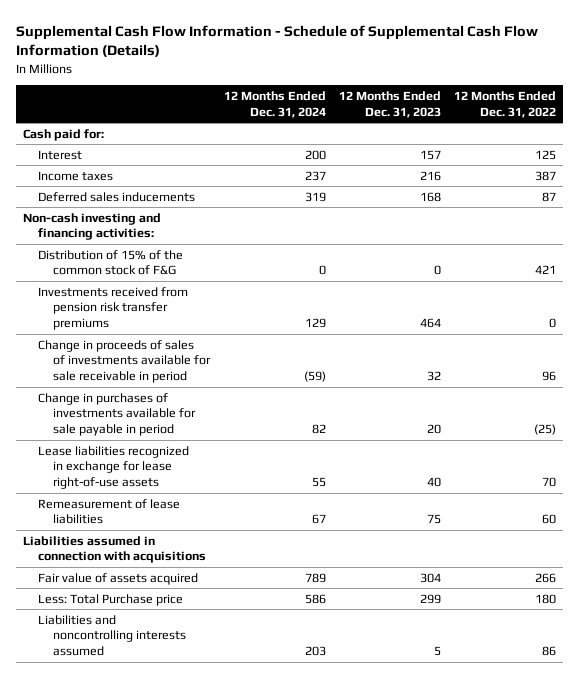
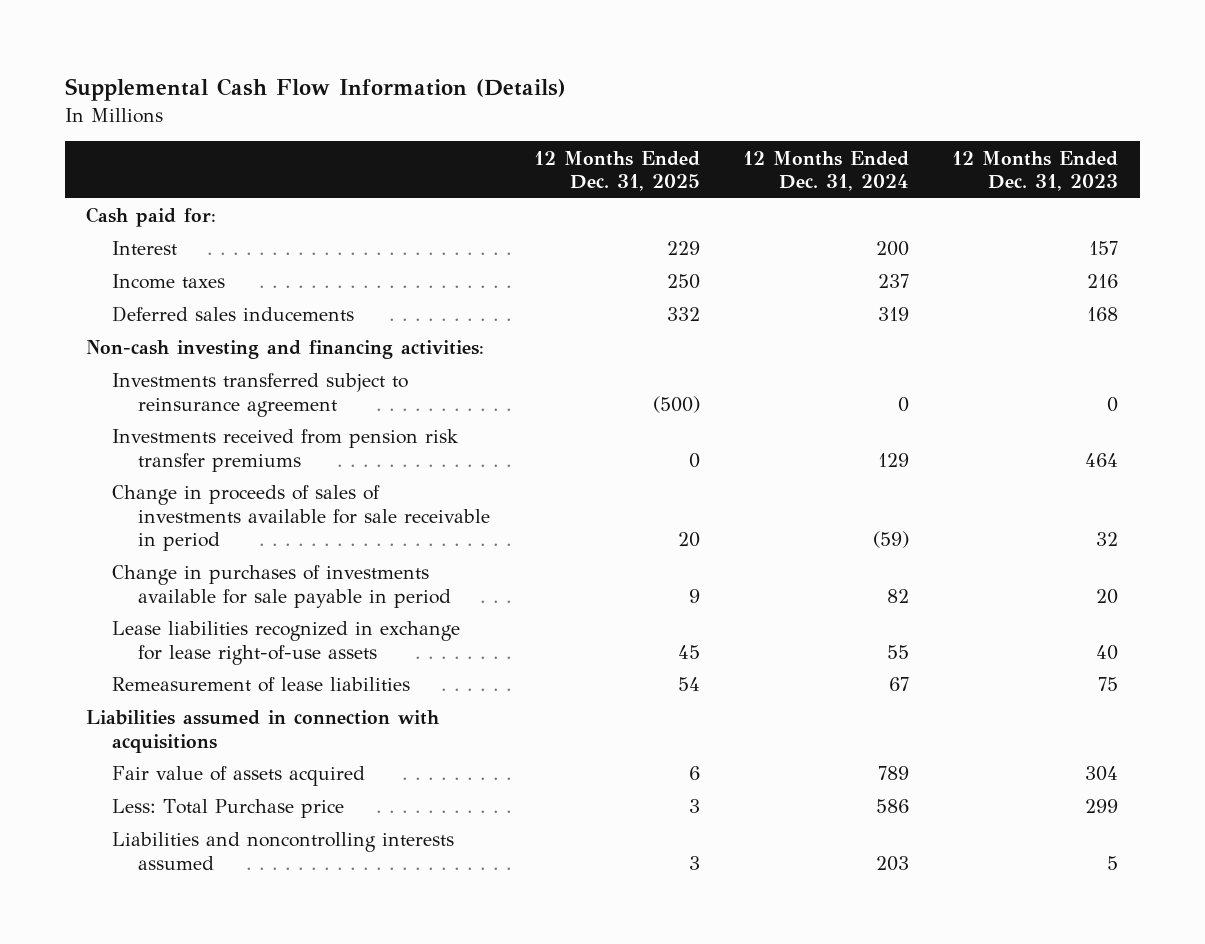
[16,24,539,58] Supplemental Cash Flow Information - Schedule of Supplemental Cash Flow Information (Details) -> [64,78,566,102] Supplemental Cash Flow Information (Details)
[454,91,557,118] 12 Months Ended Dec. 31, 2022 -> none
none -> [533,150,700,192] 12 Months Ended Dec. 31, 2025
[37,249,183,276] Distribution of 15% of the common stock of F&G -> none
none -> [112,373,409,417] Investments transferred subject to reinsurance agreement

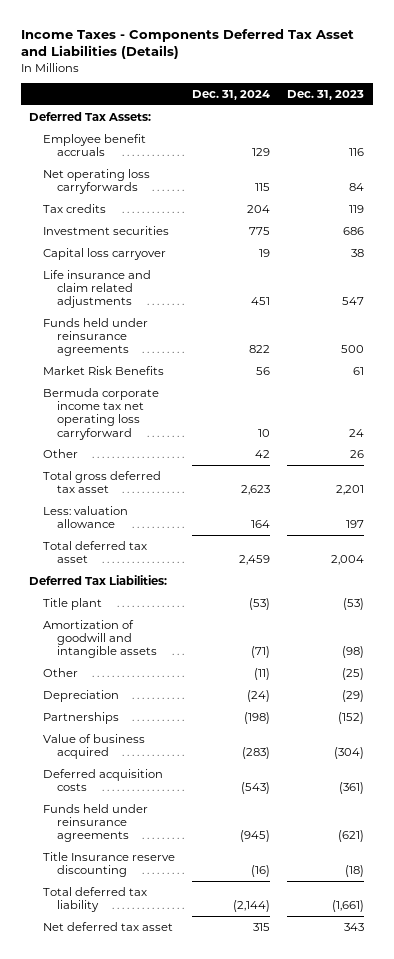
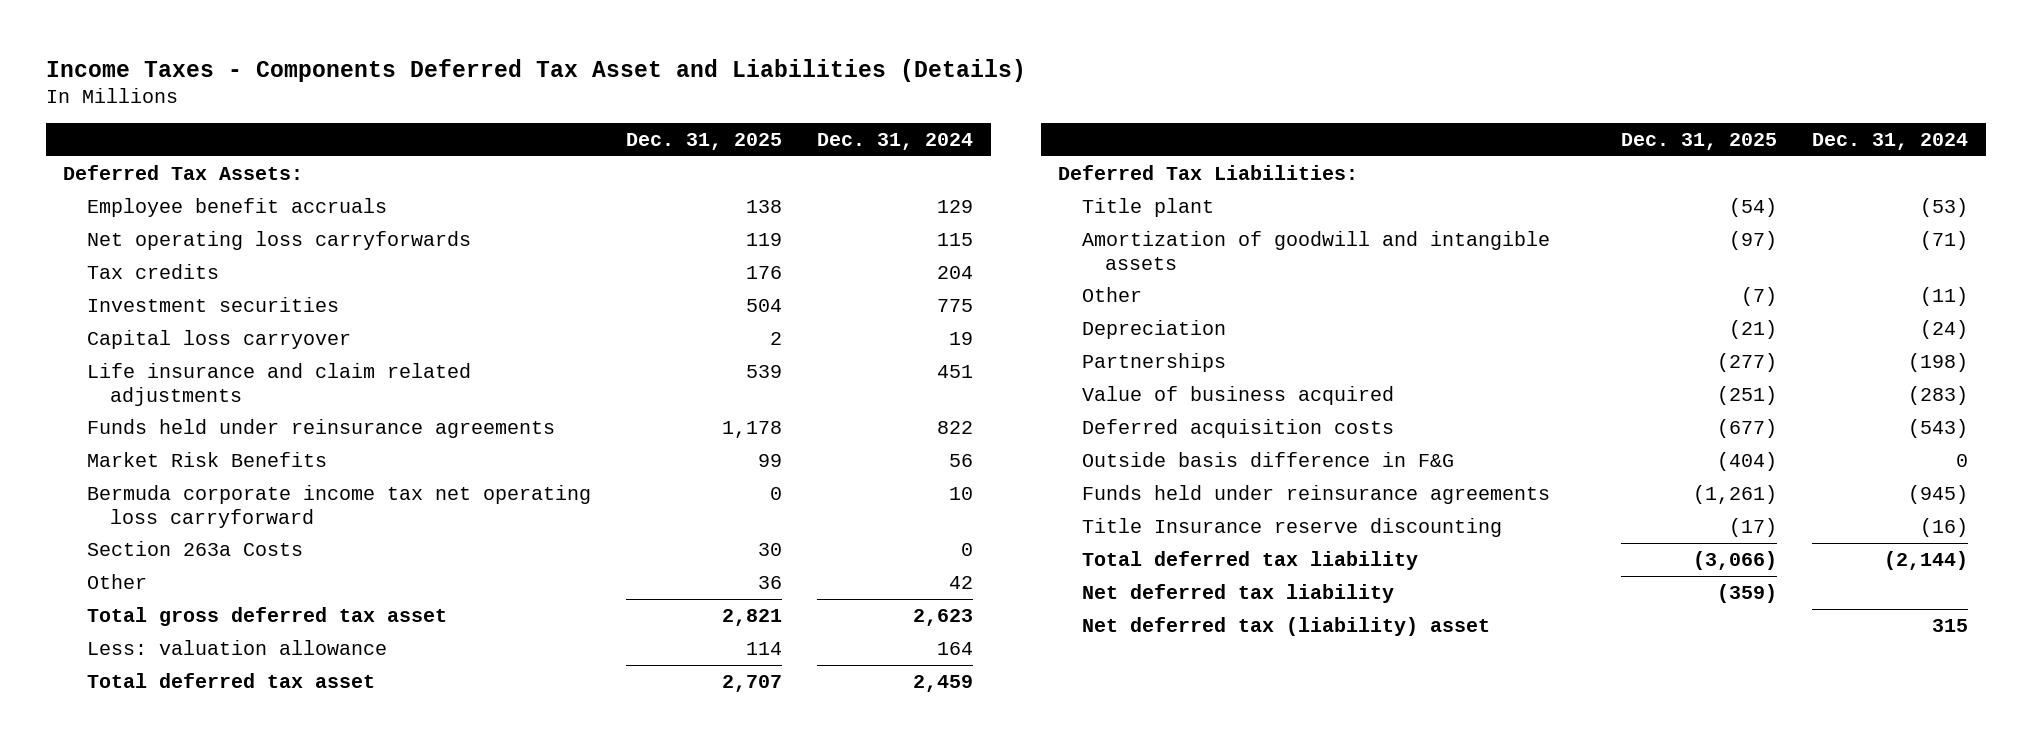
[287,90,365,101] Dec. 31, 2023 -> none
none -> [626,132,783,150] Dec. 31, 2025
none -> [86,540,303,556] Section 263a Costs
none -> [1081,451,1454,467] Outside basis difference in F&G
none -> [1081,583,1394,603] Net deferred tax liability
[43,921,174,931] Net deferred tax asset -> [1081,616,1490,636] Net deferred tax (liability) asset

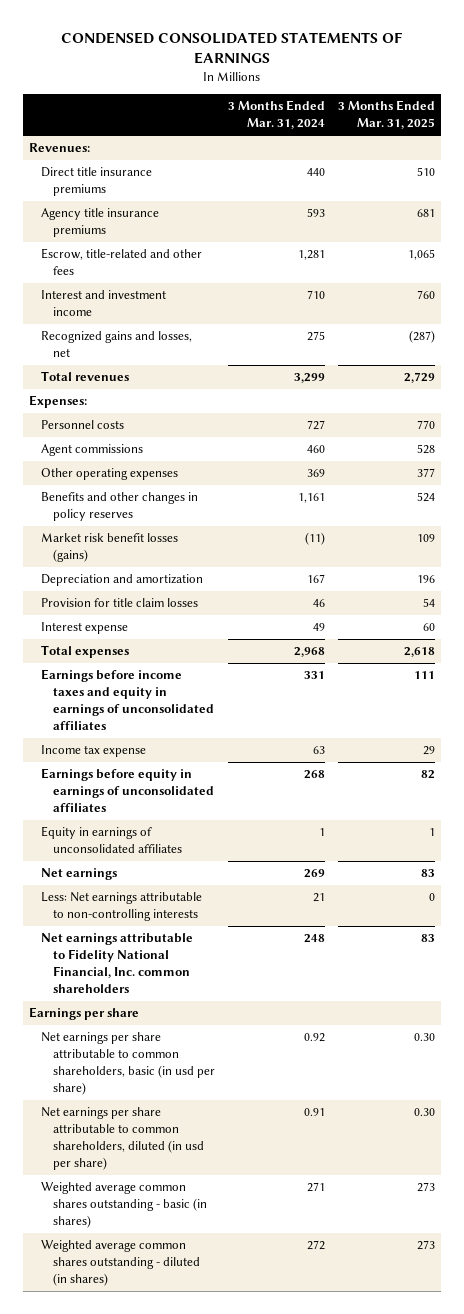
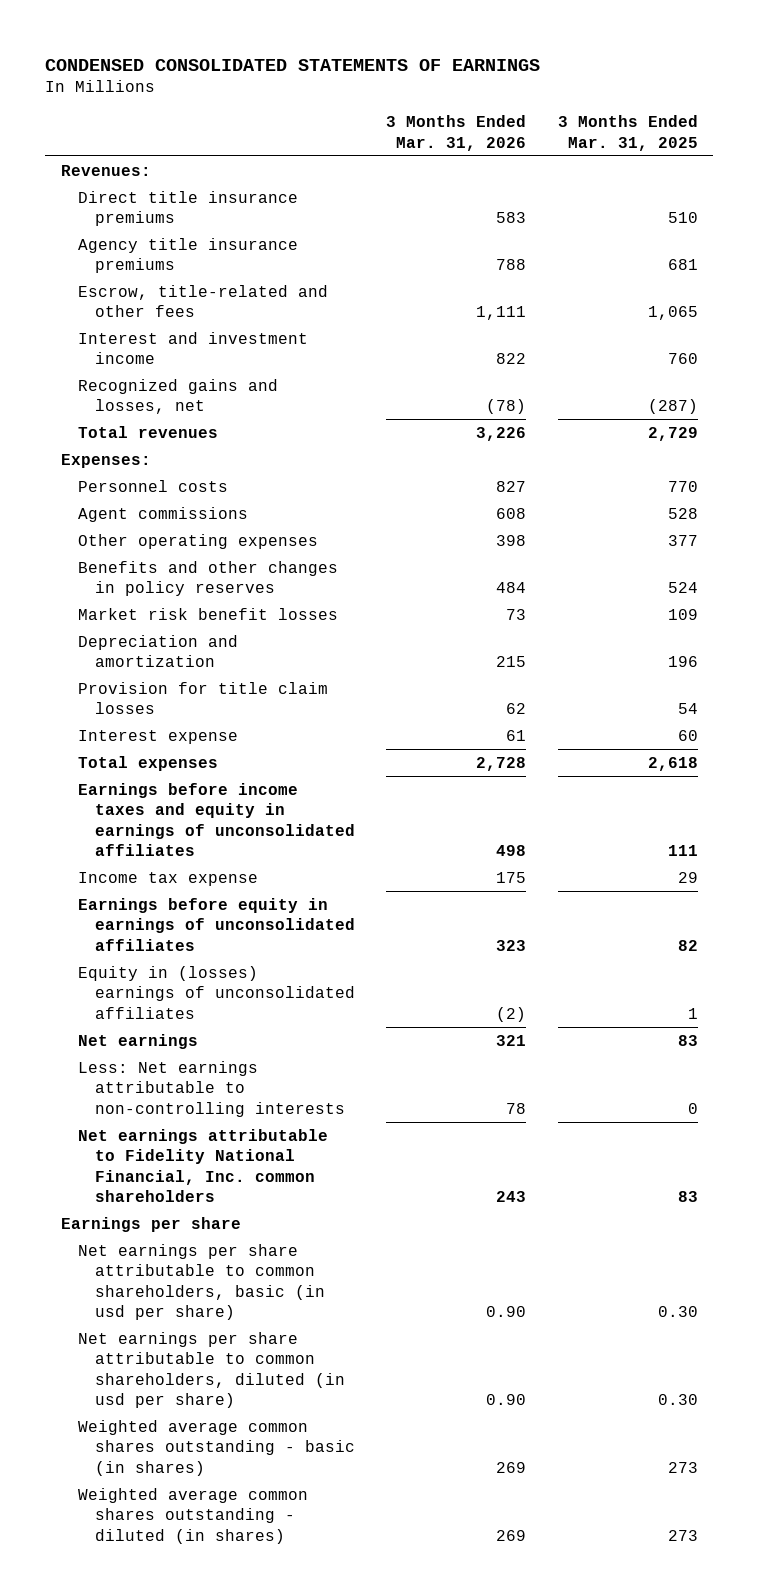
[227,100,325,130] 3 Months Ended Mar. 31, 2024 -> none
none -> [386,115,527,151] 3 Months Ended Mar. 31, 2026
[40,533,178,563] Market risk benefit losses (gains) -> [77,607,338,620] Market risk benefit losses
[40,826,182,854] Equity in earnings of unconsolidated affiliates -> [77,965,355,1019] Equity in (losses) earnings of unconsolidated affiliates

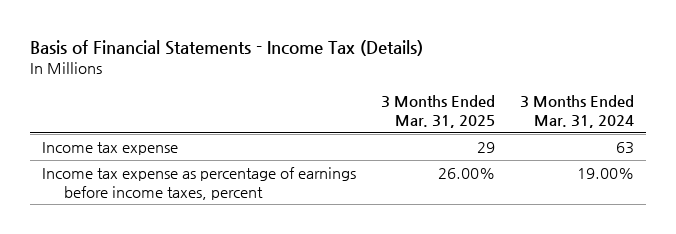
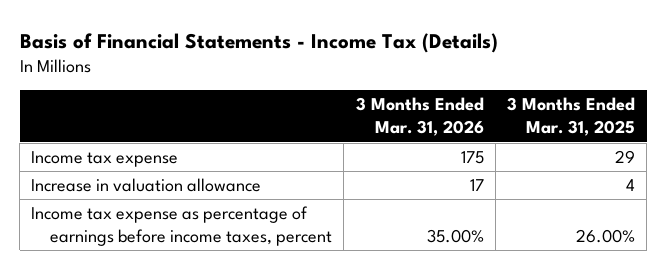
[519,95,634,128] 3 Months Ended Mar. 31, 2024 -> none
none -> [355,97,484,137] 3 Months Ended Mar. 31, 2026
none -> [31,178,262,193] Increase in valuation allowance

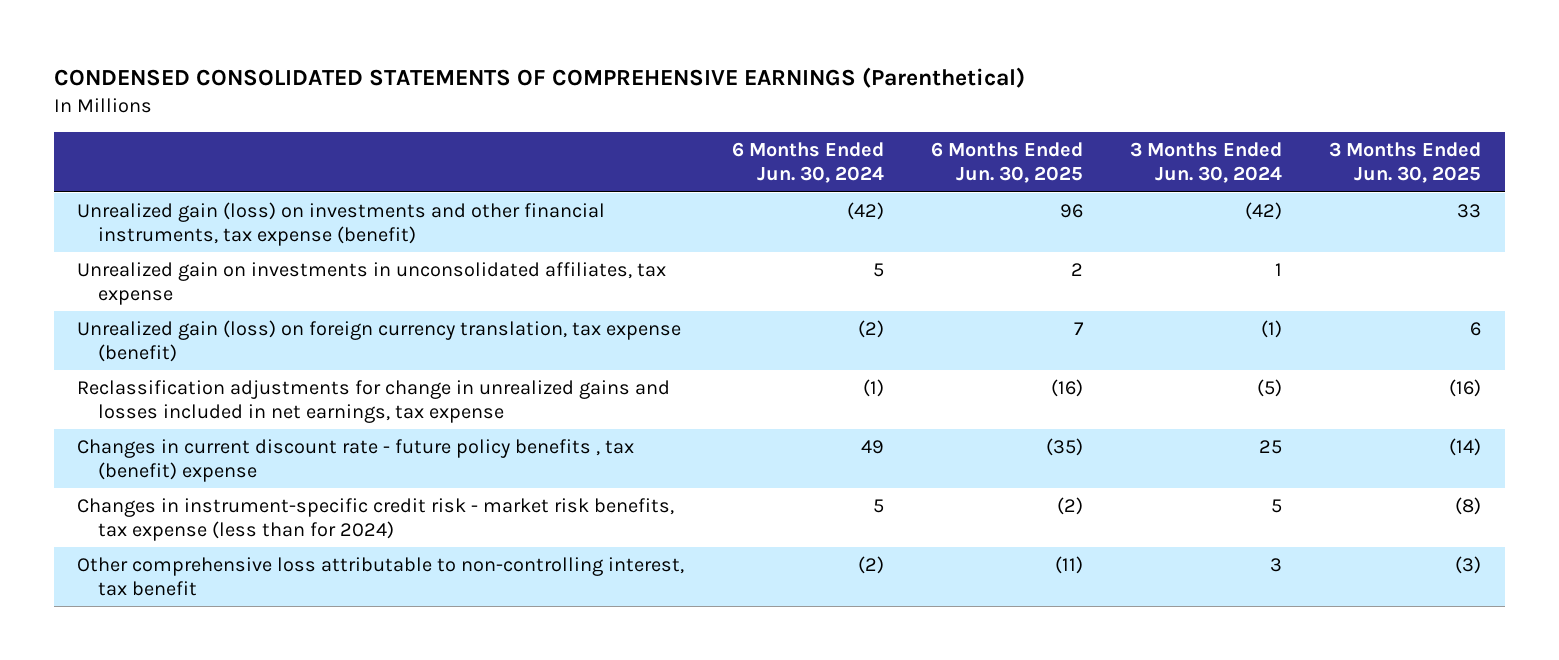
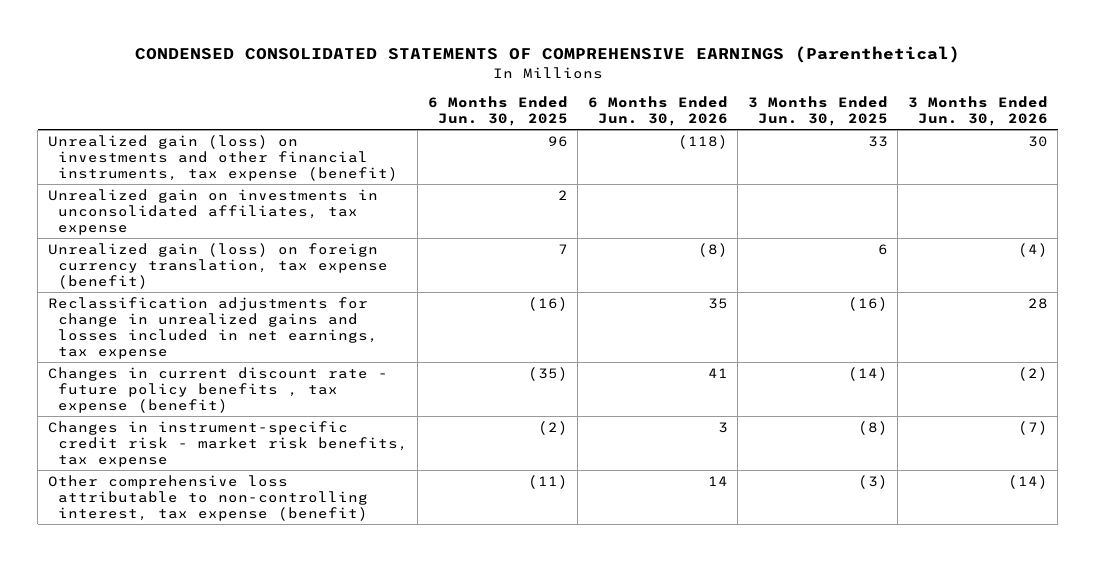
[731,142,884,184] 6 Months Ended Jun. 30, 2024 -> none
[1129,142,1282,184] 3 Months Ended Jun. 30, 2024 -> none
none -> [587,95,728,127] 6 Months Ended Jun. 30, 2026
none -> [907,95,1048,127] 3 Months Ended Jun. 30, 2026
[77,439,635,482] Changes in current discount rate - future policy benefits , tax (benefit) expense -> [47,366,388,414] Changes in current discount rate - future policy benefits , tax expense (benefit)
[77,498,675,541] Changes in instrument-specific credit risk - market risk benefits, tax expense (less than for 2024) -> [47,420,408,468] Changes in instrument-specific credit risk - market risk benefits, tax expense
[77,557,685,596] Other comprehensive loss attributable to non-controlling interest, tax benefit -> [47,474,368,522] Other comprehensive loss attributable to non-controlling interest, tax expense (benefit)

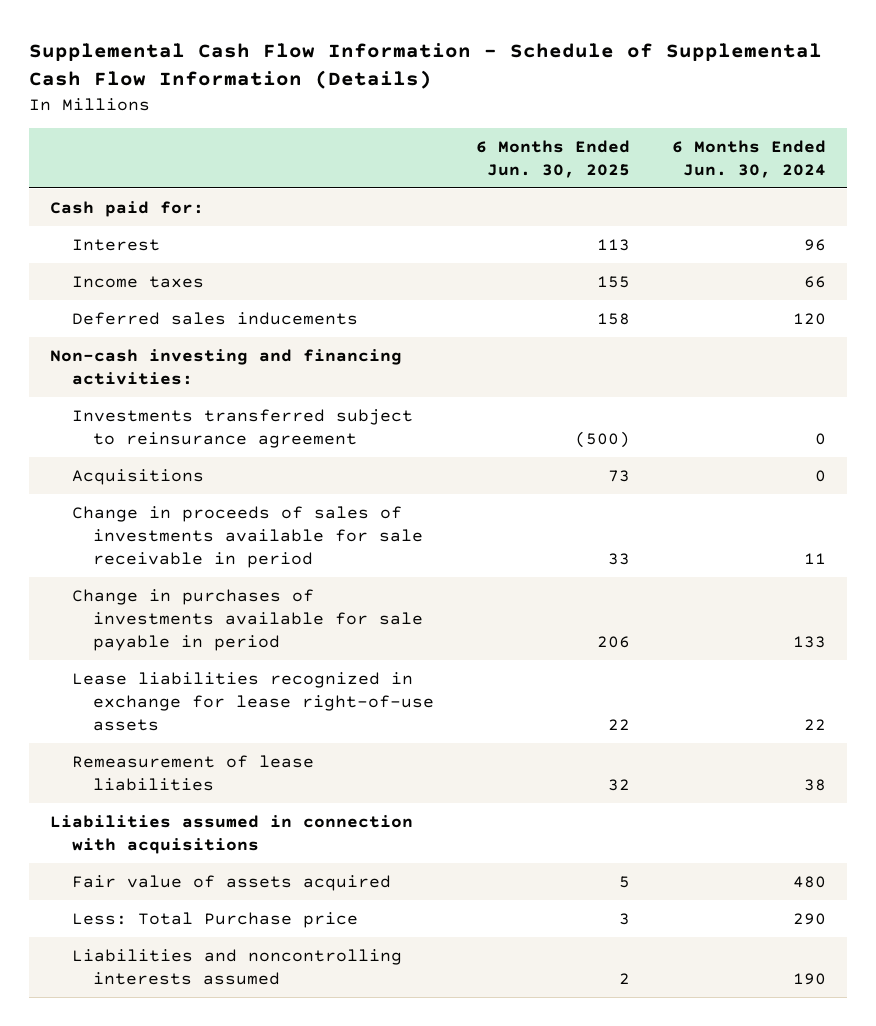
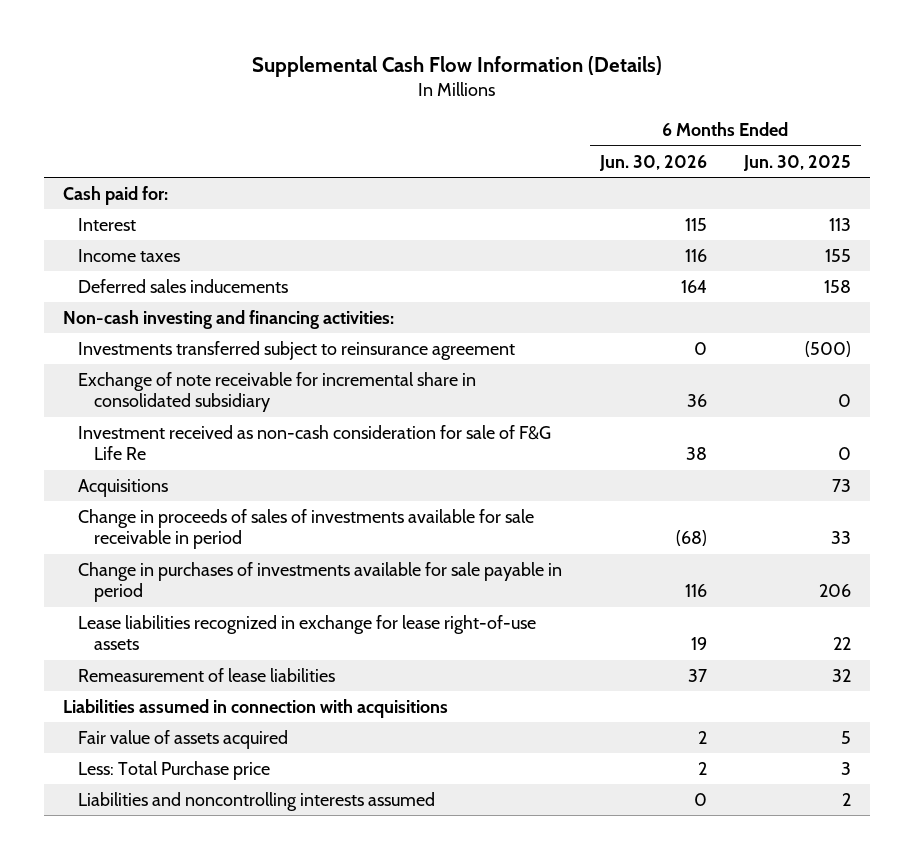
[29,43,823,90] Supplemental Cash Flow Information - Schedule of Supplemental Cash Flow Information (Details) -> [252,56,663,78] Supplemental Cash Flow Information (Details)
[671,139,826,178] 6 Months Ended Jun. 30, 2024 -> none
none -> [598,154,707,171] Jun. 30, 2026
none -> [78,371,477,413] Exchange of note receivable for incremental share in consolidated subsidiary
none -> [78,424,552,461] Investment received as non-cash consideration for sale of F&G Life Re

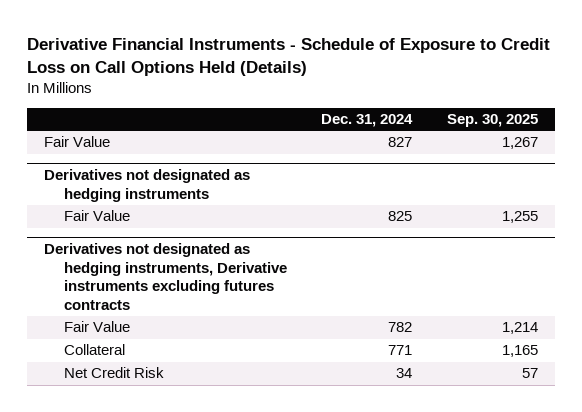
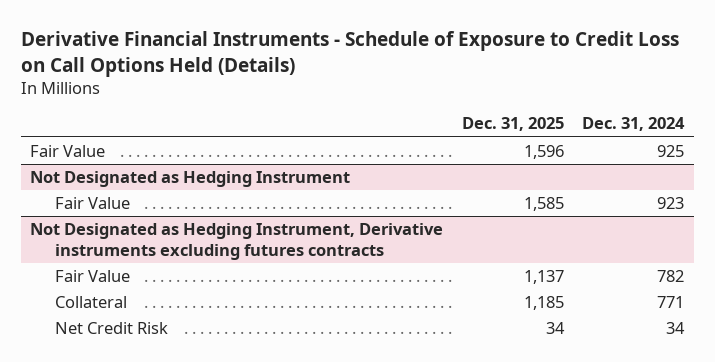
[447,114,539,128] Sep. 30, 2025 -> none
none -> [461,117,564,132] Dec. 31, 2025
[388,137,413,148] 827 -> [657,145,685,158] 925
[44,168,251,202] Derivatives not designated as hedging instruments -> [30,171,351,188] Not Designated as Hedging Instrument
[388,211,413,222] 825 -> [657,197,685,210] 923
[44,242,287,311] Derivatives not designated as hedging instruments, Derivative instruments excluding futures contracts -> [30,223,444,261] Not Designated as Hedging Instrument, Derivative instruments excluding futures contracts

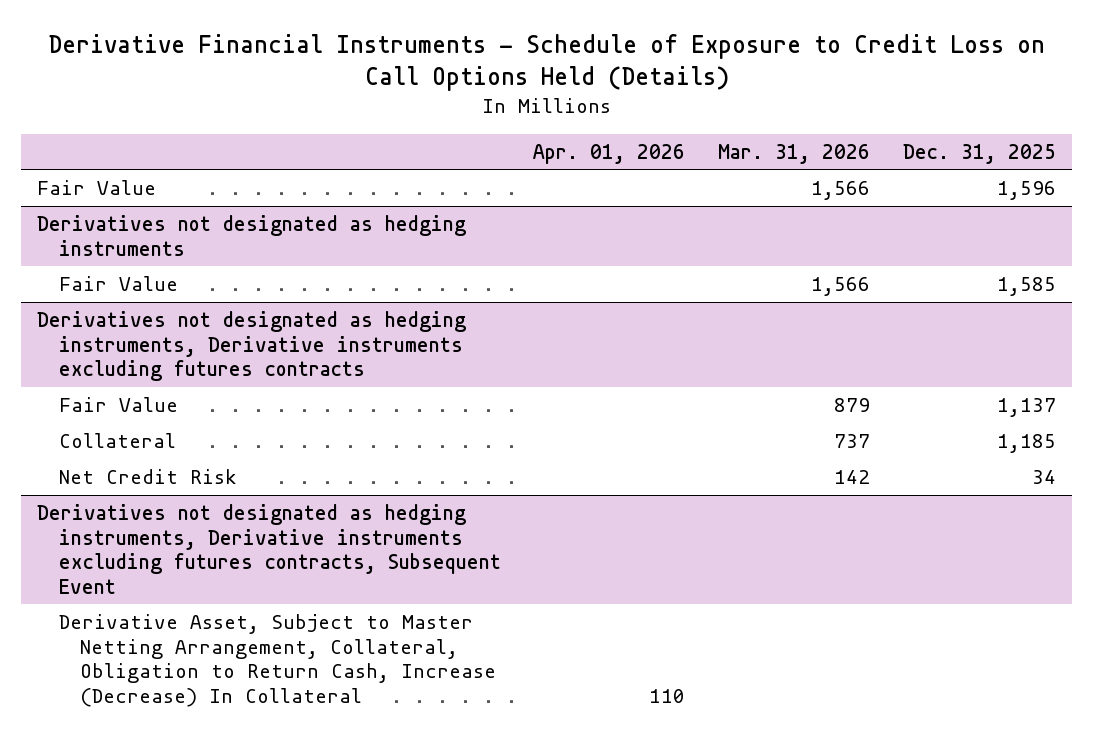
[582,117,686,132] Dec. 31, 2024 -> none
none -> [533,143,686,164] Apr. 01, 2026
none -> [718,143,871,164] Mar. 31, 2026
[30,171,351,188] Not Designated as Hedging Instrument -> [37,214,467,256] Derivatives not designated as hedging instruments
[30,223,444,261] Not Designated as Hedging Instrument, Derivative instruments excluding futures contracts -> [37,310,467,382] Derivatives not designated as hedging instruments, Derivative instruments excluding futures contracts
none -> [37,503,501,594] Derivatives not designated as hedging instruments, Derivative instruments excluding futures contracts, Subsequent Event
none -> [58,613,497,707] Derivative Asset, Subject to Master Netting Arrangement, Collateral, Obligation to Return Cash, Increase (Decrease) In Collateral

